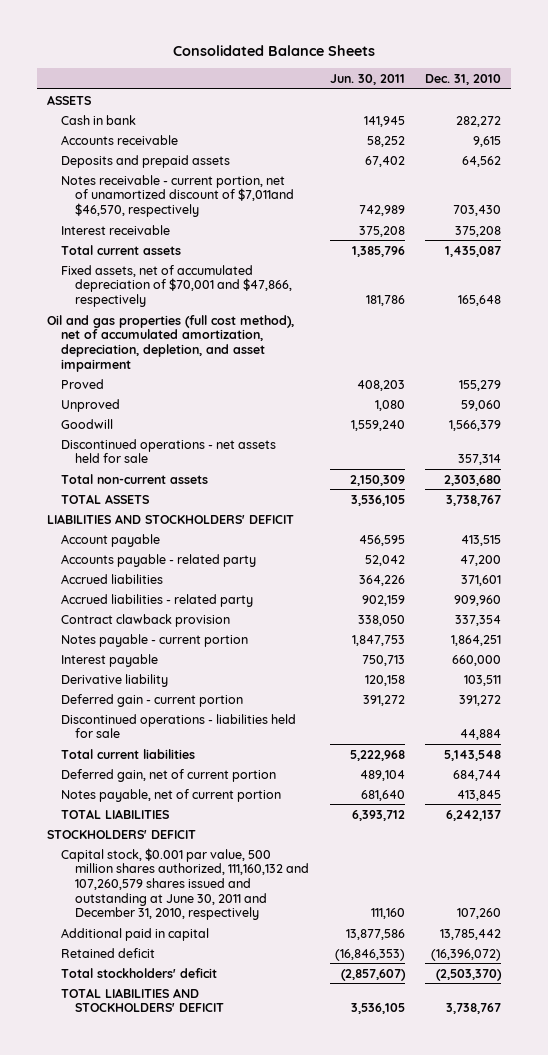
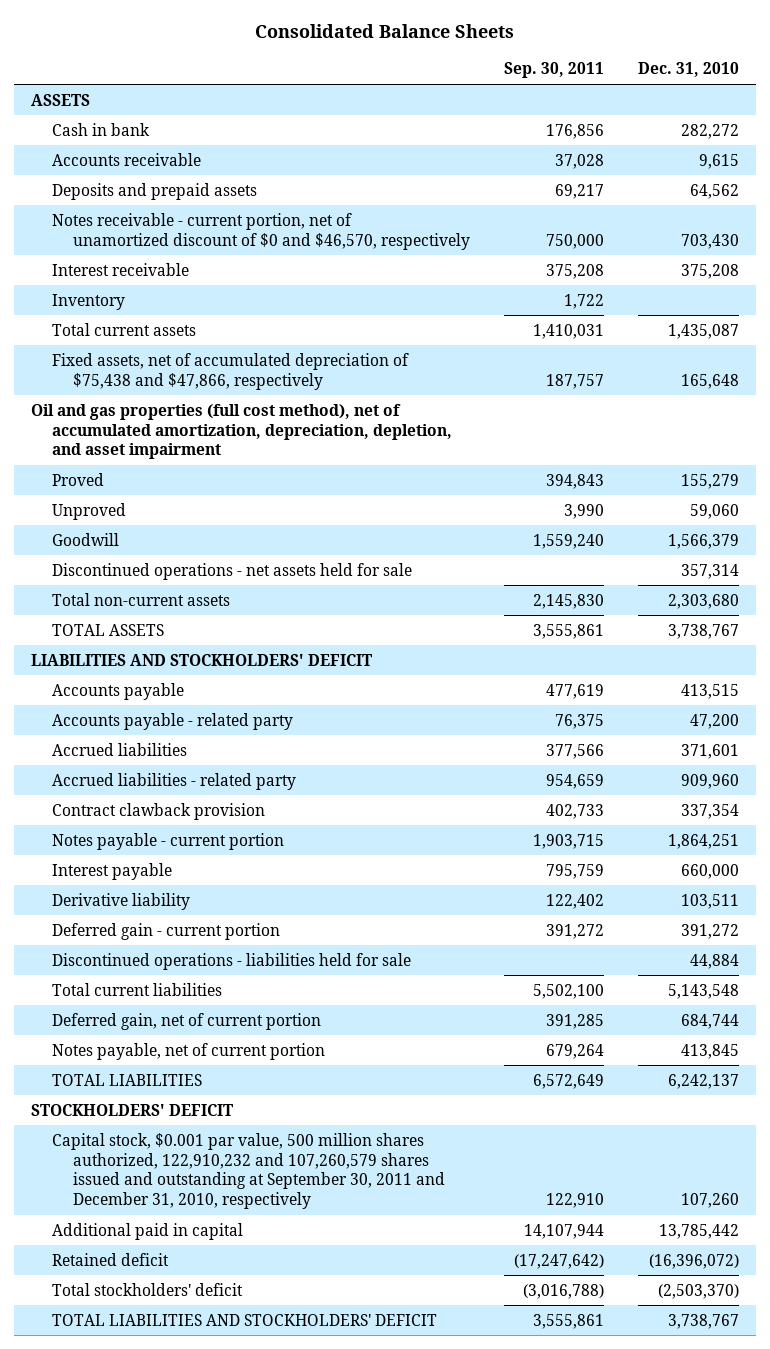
[329,73,405,85] Jun. 30, 2011 -> none
none -> [504,62,605,79] Sep. 30, 2011
[61,174,295,217] Notes receivable - current portion, net of unamortized discount of $7,011and $46,570, respectively -> [52,212,471,250] Notes receivable - current portion, net of unamortized discount of $0 and $46,570, respectively
none -> [52,293,126,310] Inventory
[61,264,293,307] Fixed assets, net of accumulated depreciation of $70,001 and $47,866, respectively -> [52,352,410,390] Fixed assets, net of accumulated depreciation of $75,438 and $47,866, respectively
[61,533,161,547] Account payable -> [52,682,185,700] Accounts payable
[61,847,310,921] Capital stock, $0.001 par value, 500 million shares authorized, 111,160,132 and 107,260,579 shares issued and outstanding at June 30, 2011 and December 31, 2010, respectively -> [52,1132,446,1210] Capital stock, $0.001 par value, 500 million shares authorized, 122,910,232 and 107,260,579 shares issued and outstanding at September 30, 2011 and December 31, 2010, respectively

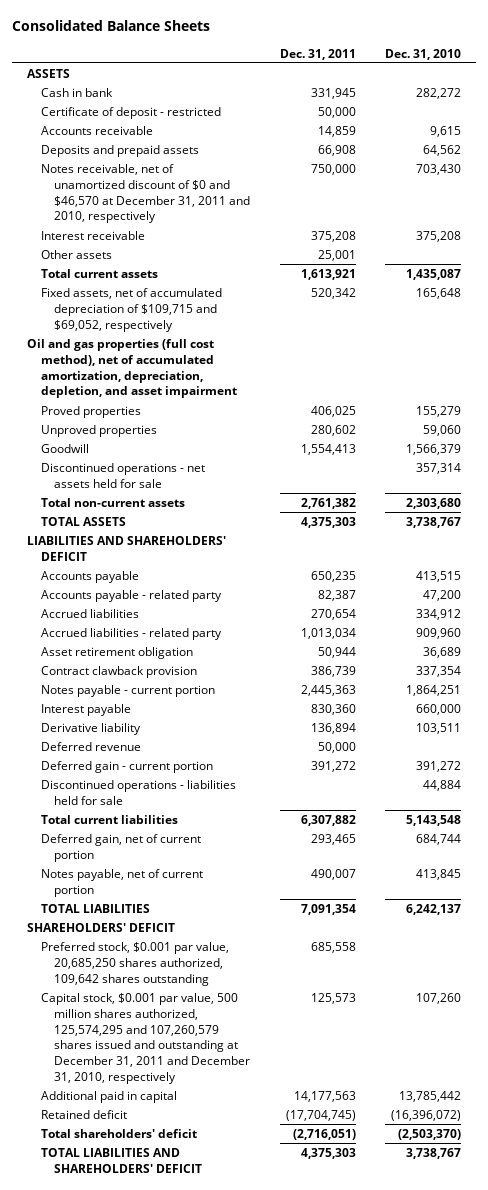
[504,62,605,79] Sep. 30, 2011 -> none
none -> [279,48,356,60] Dec. 31, 2011
none -> [40,106,221,119] Certificate of deposit - restricted
[52,212,471,250] Notes receivable - current portion, net of unamortized discount of $0 and $46,570, respectively -> [40,163,251,224] Notes receivable, net of unamortized discount of $0 and $46,570 at December 31, 2011 and 2010, respectively
[52,293,126,310] Inventory -> none
none -> [40,249,112,259] Other assets
[52,352,410,390] Fixed assets, net of accumulated depreciation of $75,438 and $47,866, respectively -> [40,287,222,332] Fixed assets, net of accumulated depreciation of $109,715 and $69,052, respectively
[52,472,105,486] Proved -> [40,405,141,418] Proved properties
[52,502,127,520] Unproved -> [40,424,157,437] Unproved properties
[31,653,373,666] LIABILITIES AND STOCKHOLDERS' DEFICIT -> [27,535,227,561] LIABILITIES AND SHAREHOLDERS' DEFICIT
[681,743,740,759] 371,601 -> [416,608,462,620] 334,912
none -> [40,646,193,659] Asset retirement obligation
none -> [40,741,141,751] Deferred revenue
[31,1103,234,1116] STOCKHOLDERS' DEFICIT -> [27,922,176,932] SHAREHOLDERS' DEFICIT
none -> [40,941,229,986] Preferred stock, $0.001 par value, 20,685,250 shares authorized, 109,642 shares outstanding
[52,1132,446,1210] Capital stock, $0.001 par value, 500 million shares authorized, 122,910,232 and 107,260,579 shares issued and outstanding at September 30, 2011 and December 31, 2010, respectively -> [40,992,251,1084] Capital stock, $0.001 par value, 500 million shares authorized, 125,574,295 and 107,260,579 shares issued and outstanding at December 31, 2011 and December 31, 2010, respectively
[52,1282,244,1296] Total stockholders' deficit -> [40,1128,197,1138] Total shareholders' deficit
[52,1313,438,1326] TOTAL LIABILITIES AND STOCKHOLDERS' DEFICIT -> [40,1147,203,1173] TOTAL LIABILITIES AND SHAREHOLDERS' DEFICIT

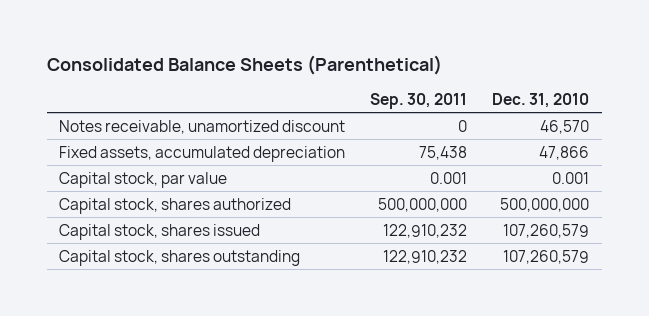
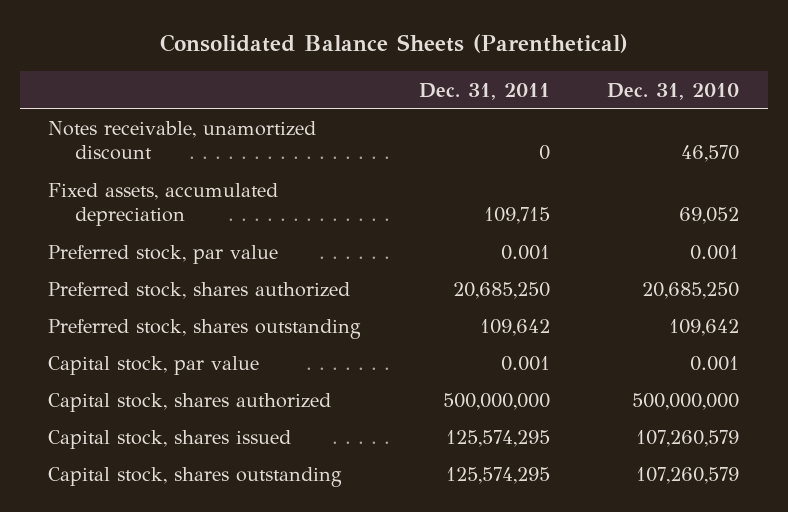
[370,93,468,110] Sep. 30, 2011 -> none
none -> [418,82,550,100] Dec. 31, 2011
[539,145,590,160] 47,866 -> [679,206,740,224] 69,052
none -> [48,244,279,264] Preferred stock, par value
none -> [48,281,351,299] Preferred stock, shares authorized
none -> [48,318,362,339] Preferred stock, shares outstanding

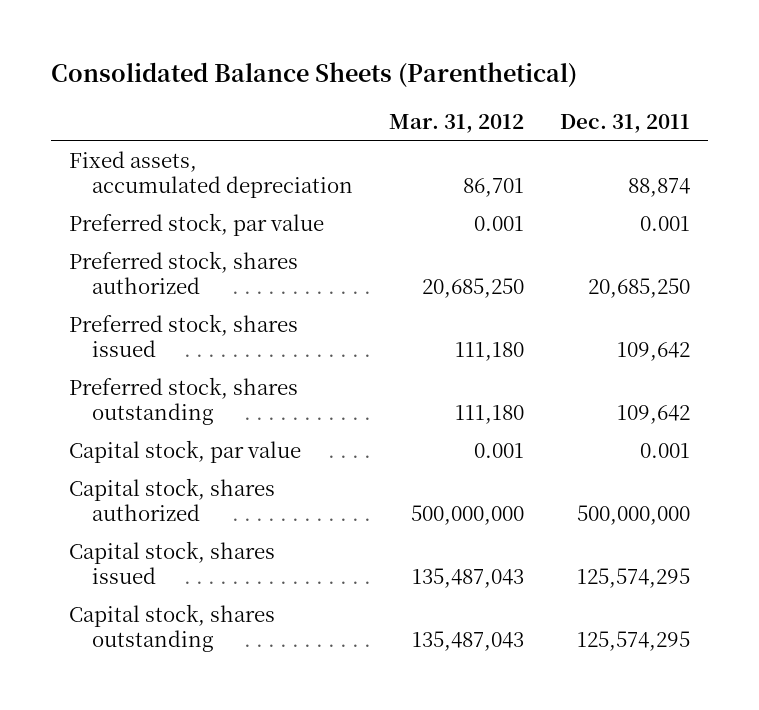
[607,82,740,100] Dec. 31, 2010 -> none
none -> [389,114,525,134] Mar. 31, 2012
[48,120,317,160] Notes receivable, unamortized discount -> none
[483,206,550,224] 109,715 -> [628,178,691,198] 88,874
none -> [68,314,298,358] Preferred stock, shares issued

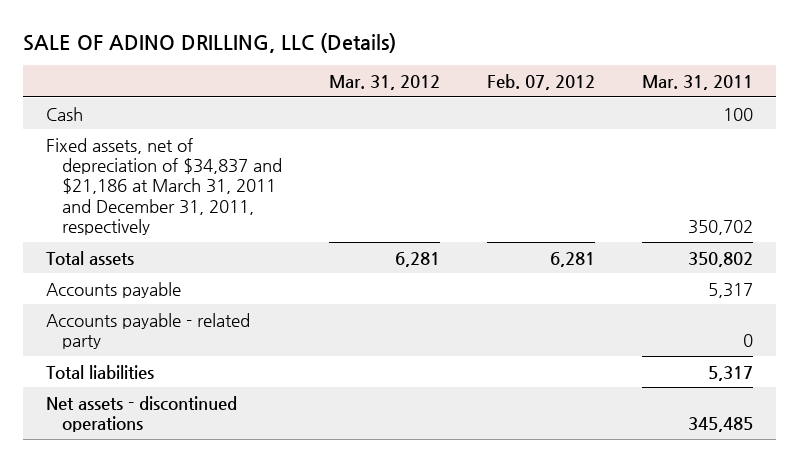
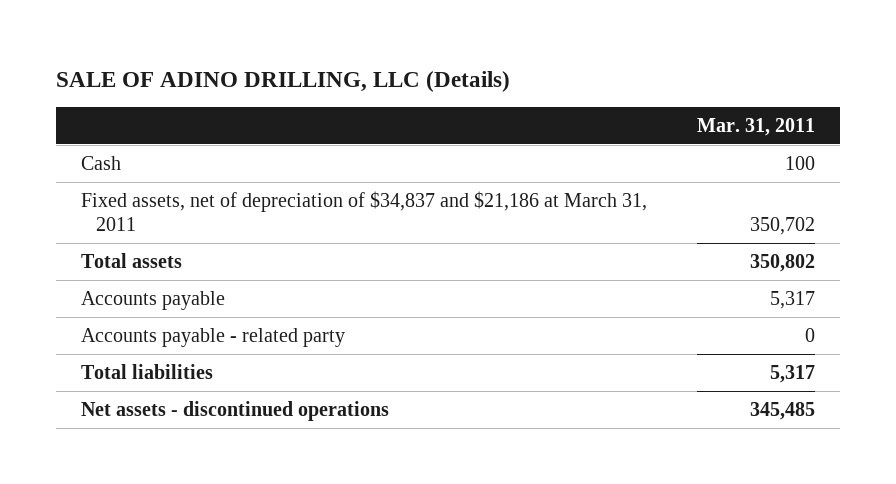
[328,74,440,90] Mar. 31, 2012 -> none
[486,73,595,90] Feb. 07, 2012 -> none
[46,137,283,236] Fixed assets, net of depreciation of $34,837 and $21,186 at March 31, 2011 and December 31, 2011, respectively -> [80,191,647,232] Fixed assets, net of depreciation of $34,837 and $21,186 at March 31, 2011

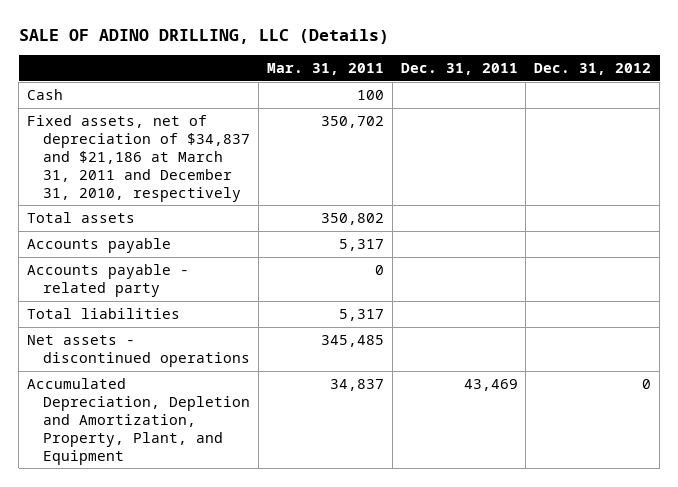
none -> [400,63,518,76] Dec. 31, 2011
none -> [534,63,652,76] Dec. 31, 2012
[80,191,647,232] Fixed assets, net of depreciation of $34,837 and $21,186 at March 31, 2011 -> [26,114,251,202] Fixed assets, net of depreciation of $34,837 and $21,186 at March 31, 2011 and December 31, 2010, respectively
none -> [26,377,251,465] Accumulated Depreciation, Depletion and Amortization, Property, Plant, and Equipment

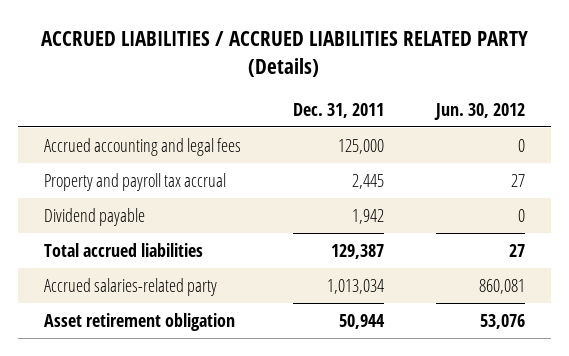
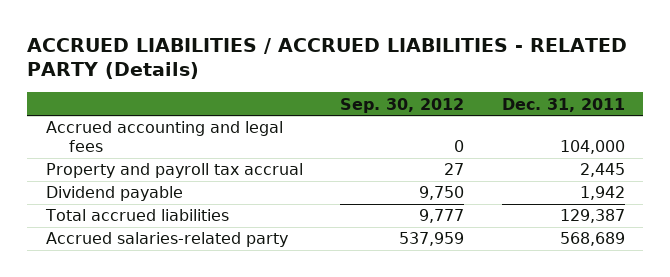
[41,30,529,77] ACCRUED LIABILITIES / ACCRUED LIABILITIES RELATED PARTY (Details) -> [26,37,627,80] ACCRUED LIABILITIES / ACCRUED LIABILITIES - RELATED PARTY (Details)
[434,102,526,120] Jun. 30, 2012 -> none
none -> [340,97,465,113] Sep. 30, 2012
[337,138,384,154] 125,000 -> [559,140,625,155] 104,000
[43,312,235,331] Asset retirement obligation -> none
[326,278,384,294] 1,013,034 -> [559,232,625,247] 568,689

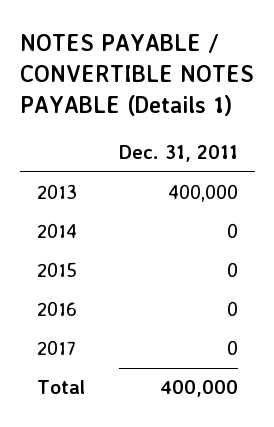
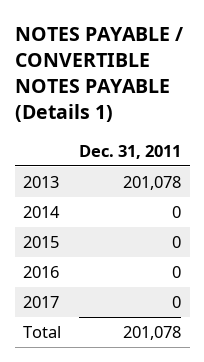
[167,184,238,203] 400,000 -> [123,176,182,191] 201,078
[159,380,238,398] 400,000 -> [123,326,182,341] 201,078

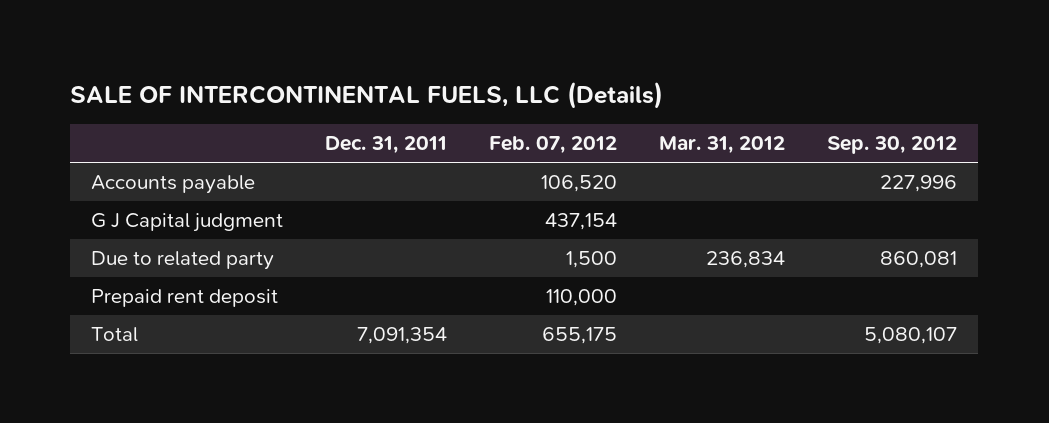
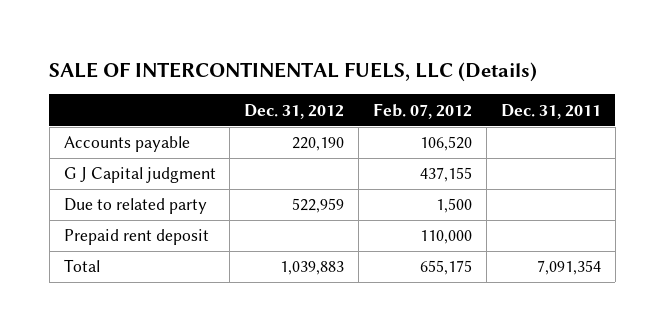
[659,136,786,155] Mar. 31, 2012 -> none
[827,136,958,155] Sep. 30, 2012 -> none
none -> [244,103,345,119] Dec. 31, 2012
[545,213,618,231] 437,154 -> [420,167,473,183] 437,155

